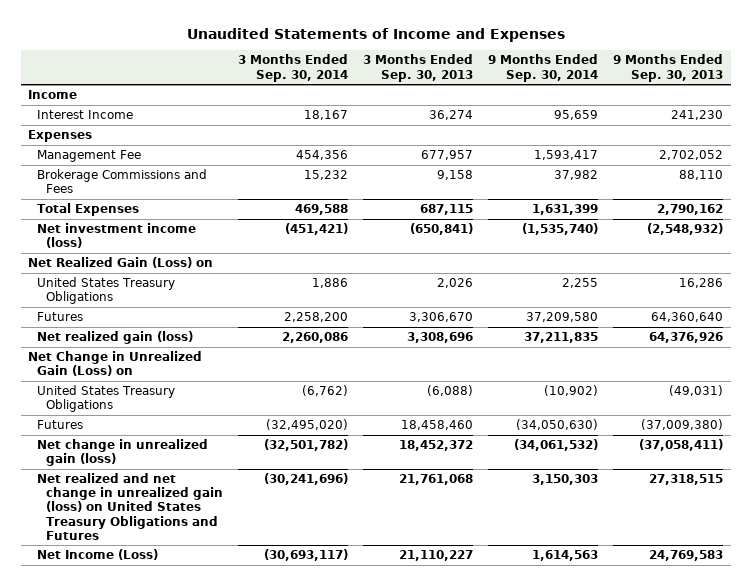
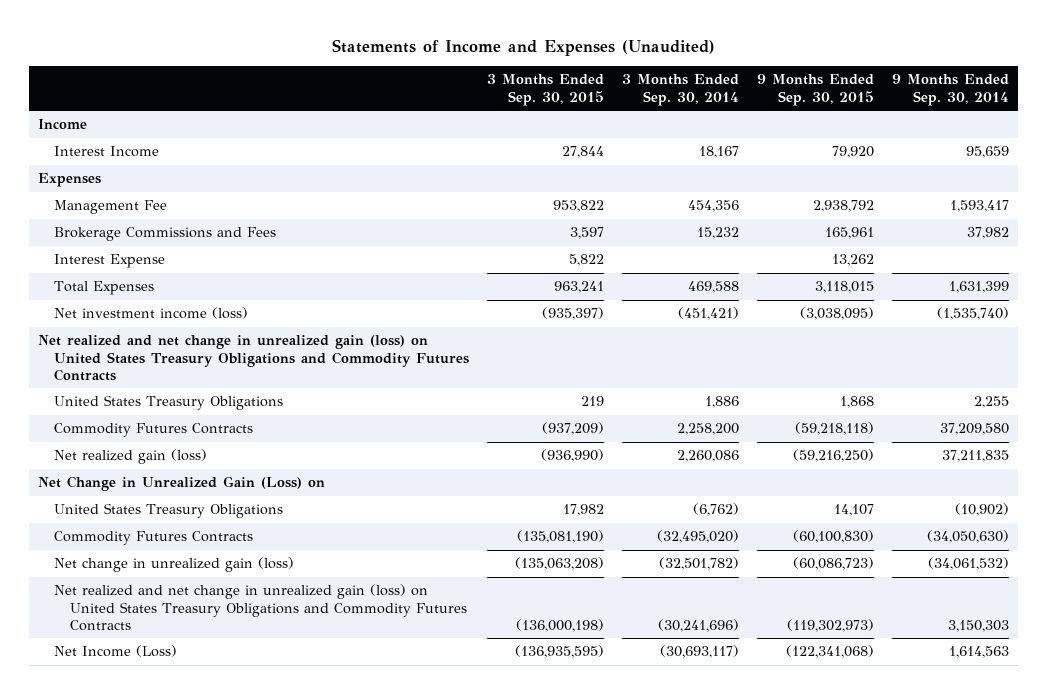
[186,27,565,42] Unaudited Statements of Income and Expenses -> [331,38,715,56] Statements of Income and Expenses (Unaudited)
[362,54,473,82] 3 Months Ended Sep. 30, 2013 -> none
[613,54,724,82] 9 Months Ended Sep. 30, 2013 -> none
none -> [487,74,605,106] 3 Months Ended Sep. 30, 2015
none -> [757,74,875,106] 9 Months Ended Sep. 30, 2015
none -> [54,254,166,269] Interest Expense
[28,257,214,269] Net Realized Gain (Loss) on -> none
none -> [38,335,470,381] Net realized and net change in unrealized gain (loss) on United States Treasury Obligations and Commodity Futures Contracts
[37,312,84,322] Futures -> [54,423,254,438] Commodity Futures Contracts
[37,420,84,430] Futures -> [54,531,254,546] Commodity Futures Contracts
[37,473,223,540] Net realized and net change in unrealized gain (loss) on United States Treasury Obligations and Futures -> [54,584,468,631] Net realized and net change in unrealized gain (loss) on United States Treasury Obligations and Commodity Futures Contracts

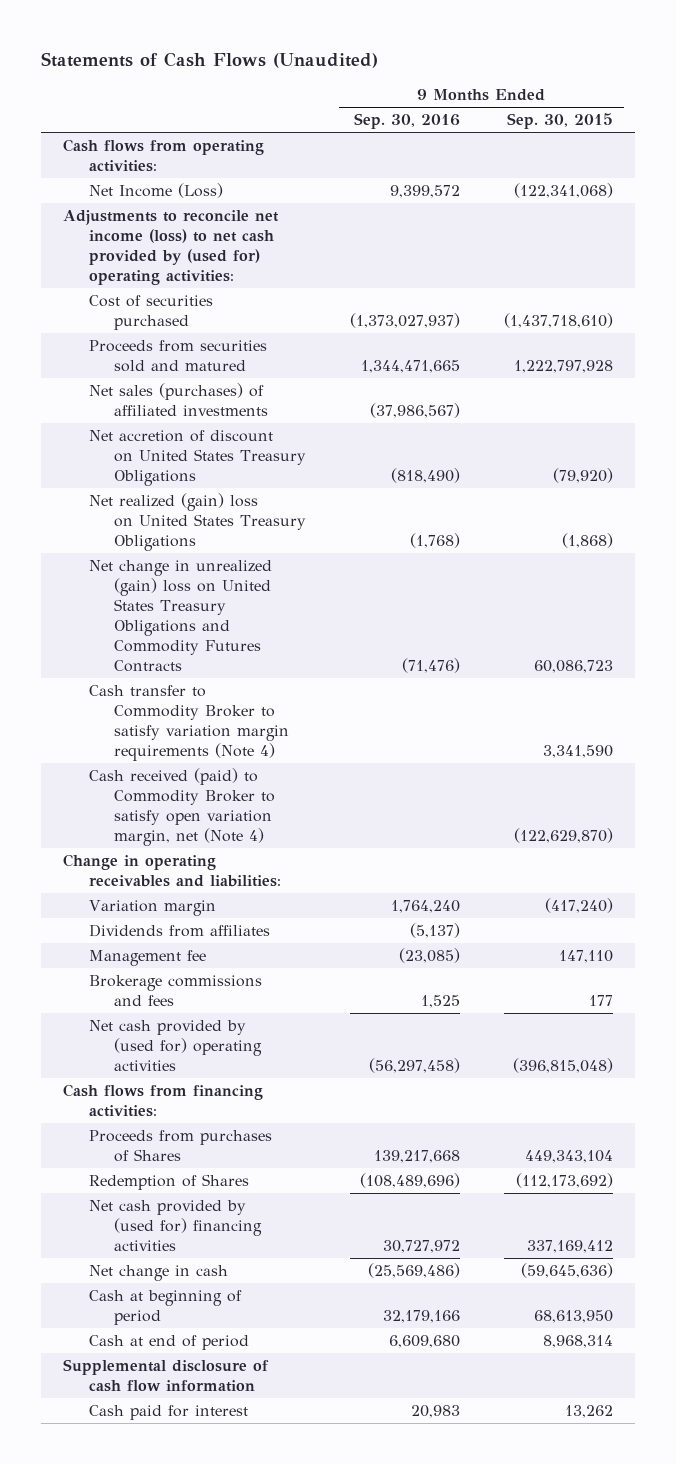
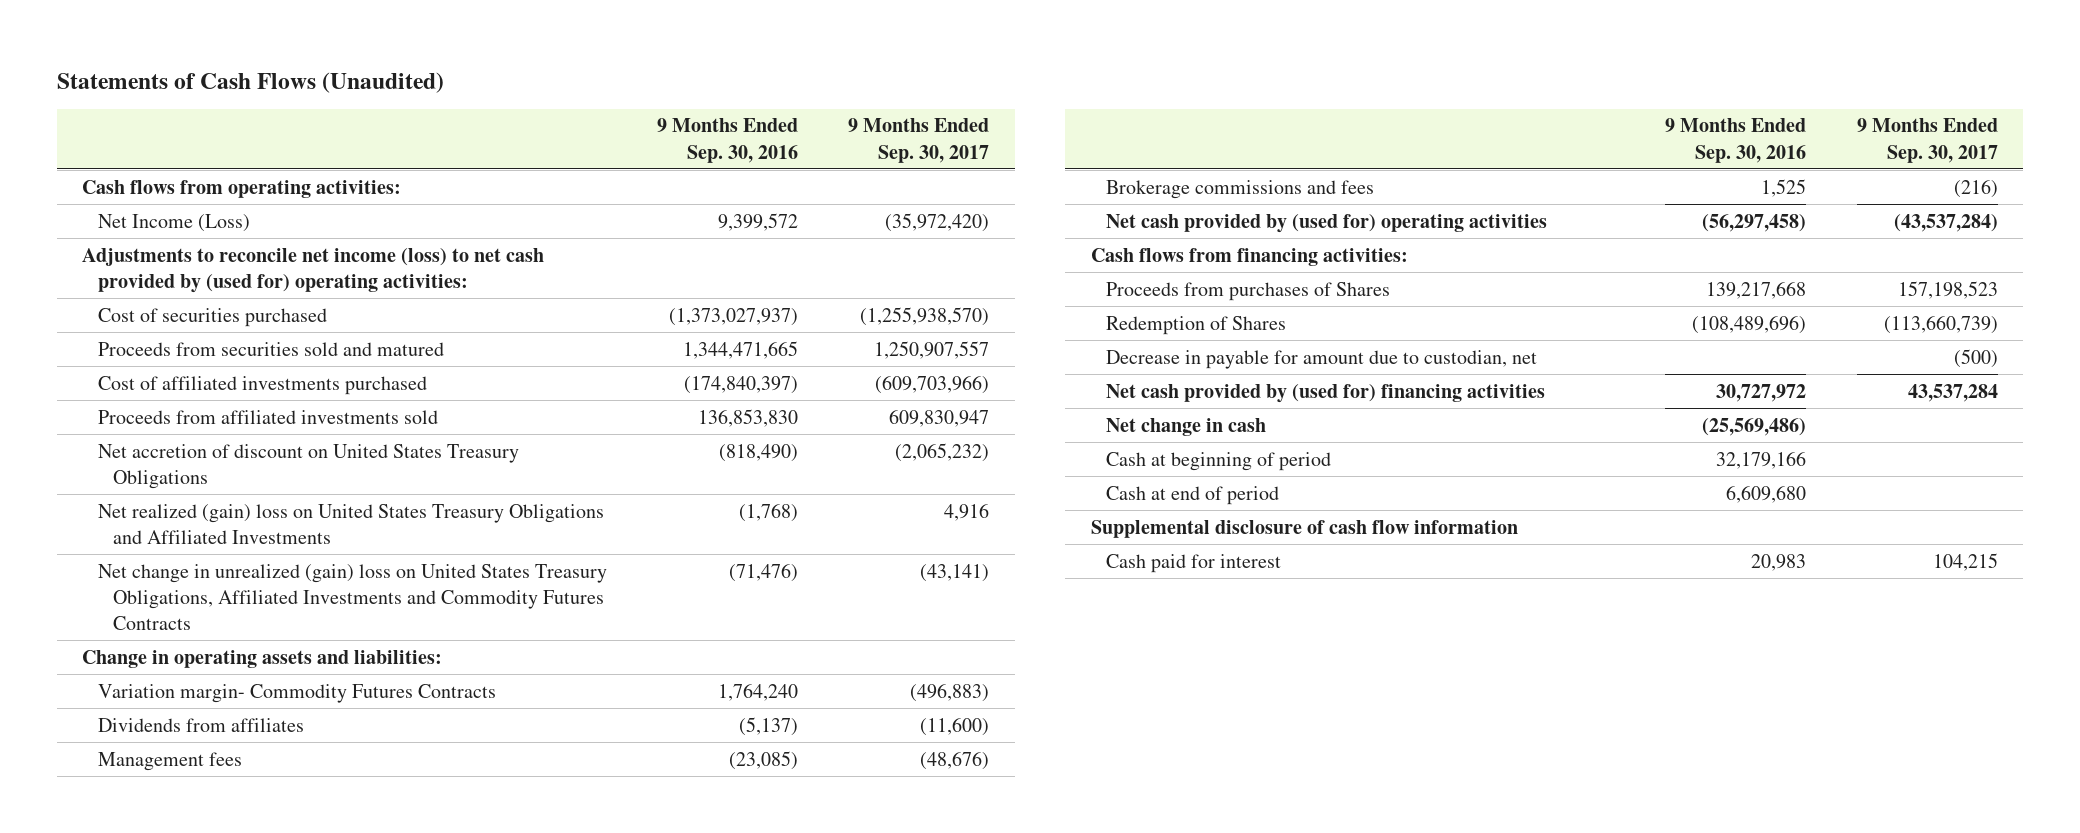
[506,113,613,130] Sep. 30, 2015 -> none
none -> [848,118,990,163] 9 Months Ended Sep. 30, 2017
[88,383,268,416] Net sales (purchases) of affiliated investments -> none
none -> [97,375,427,395] Cost of affiliated investments purchased
none -> [97,409,438,424] Proceeds from affiliated investments sold
[88,685,289,761] Cash transfer to Commodity Broker to satisfy variation margin requirements (Note 4) -> none
[88,768,275,846] Cash received (paid) to Commodity Broker to satisfy open variation margin, net (Note 4) -> none
[88,493,306,551] Net realized (gain) loss on United States Treasury Obligations -> [97,503,604,544] Net realized (gain) loss on United States Treasury Obligations and Affiliated Investments
[88,560,272,672] Net change in unrealized (gain) loss on United States Treasury Obligations and Commodity Futures Contracts -> [97,563,607,630] Net change in unrealized (gain) loss on United States Treasury Obligations, Affiliated Investments and Commodity Futures Contracts
[63,854,281,887] Change in operating receivables and liabilities: -> [82,649,443,668] Change in operating assets and liabilities:
[88,900,216,917] Variation margin -> [97,683,496,703] Variation margin- Commodity Futures Contracts
[88,950,206,967] Management fee -> [97,751,242,771] Management fees
none -> [1105,349,1537,369] Decrease in payable for amount due to custodian, net

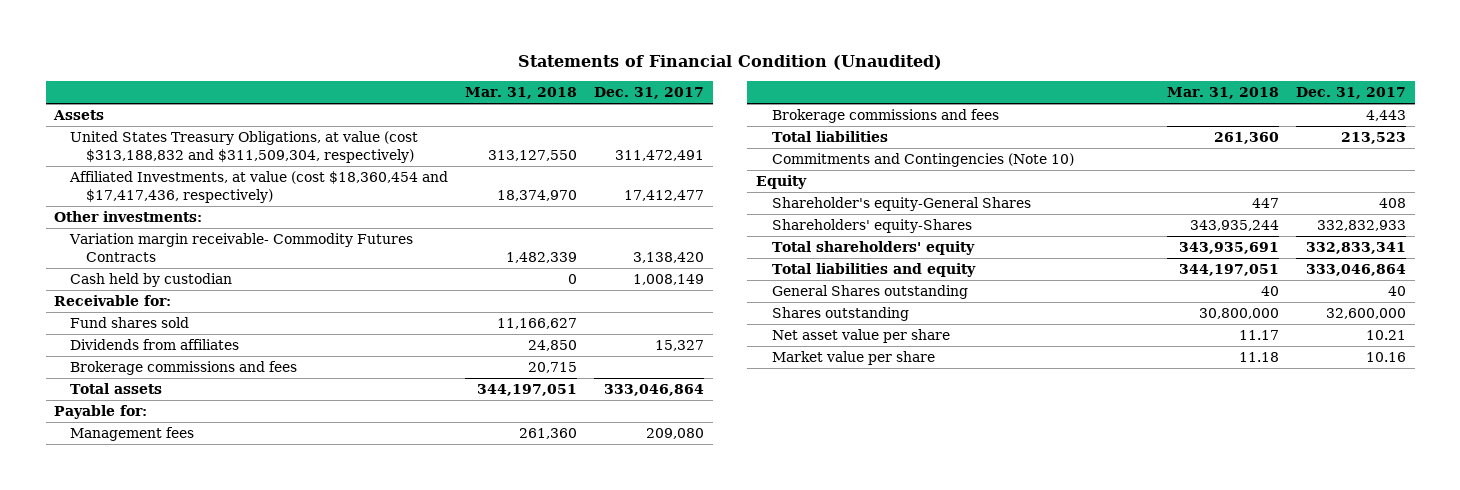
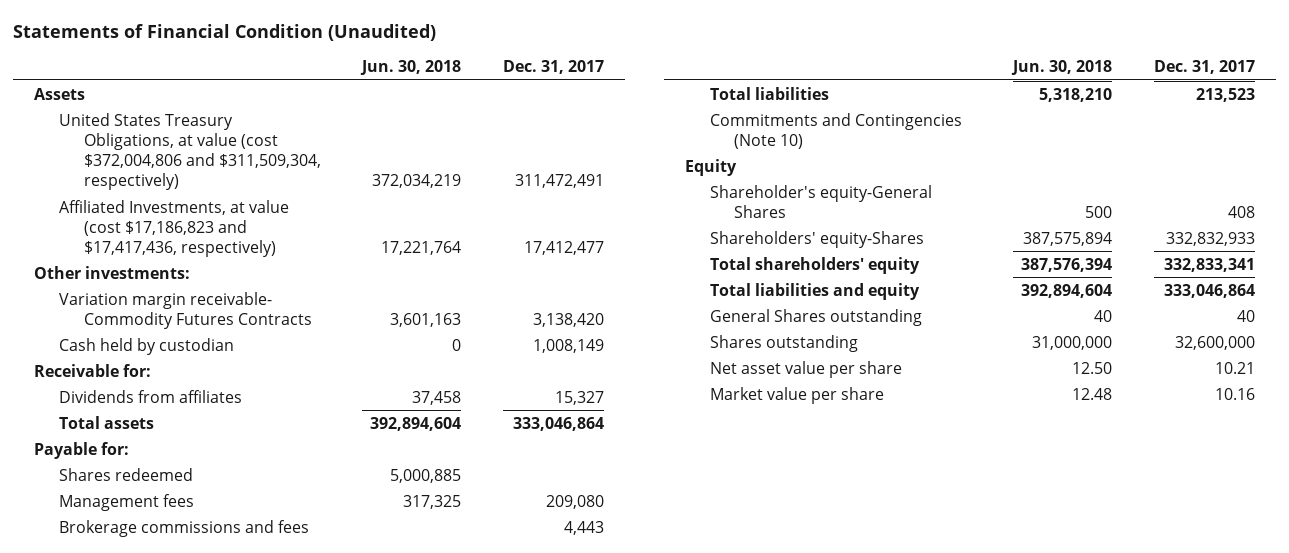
[465,87,578,100] Mar. 31, 2018 -> none
none -> [360,60,462,76] Jun. 30, 2018
[70,131,419,163] United States Treasury Obligations, at value (cost $313,188,832 and $311,509,304, respectively) -> [58,112,321,190] United States Treasury Obligations, at value (cost $372,004,806 and $311,509,304, respectively)
[69,171,449,203] Affiliated Investments, at value (cost $18,360,454 and $17,417,436, respectively) -> [58,199,289,257] Affiliated Investments, at value (cost $17,186,823 and $17,417,436, respectively)
[70,317,190,329] Fund shares sold -> none
[70,361,298,376] Brokerage commissions and fees -> none
none -> [58,467,193,481] Shares redeemed

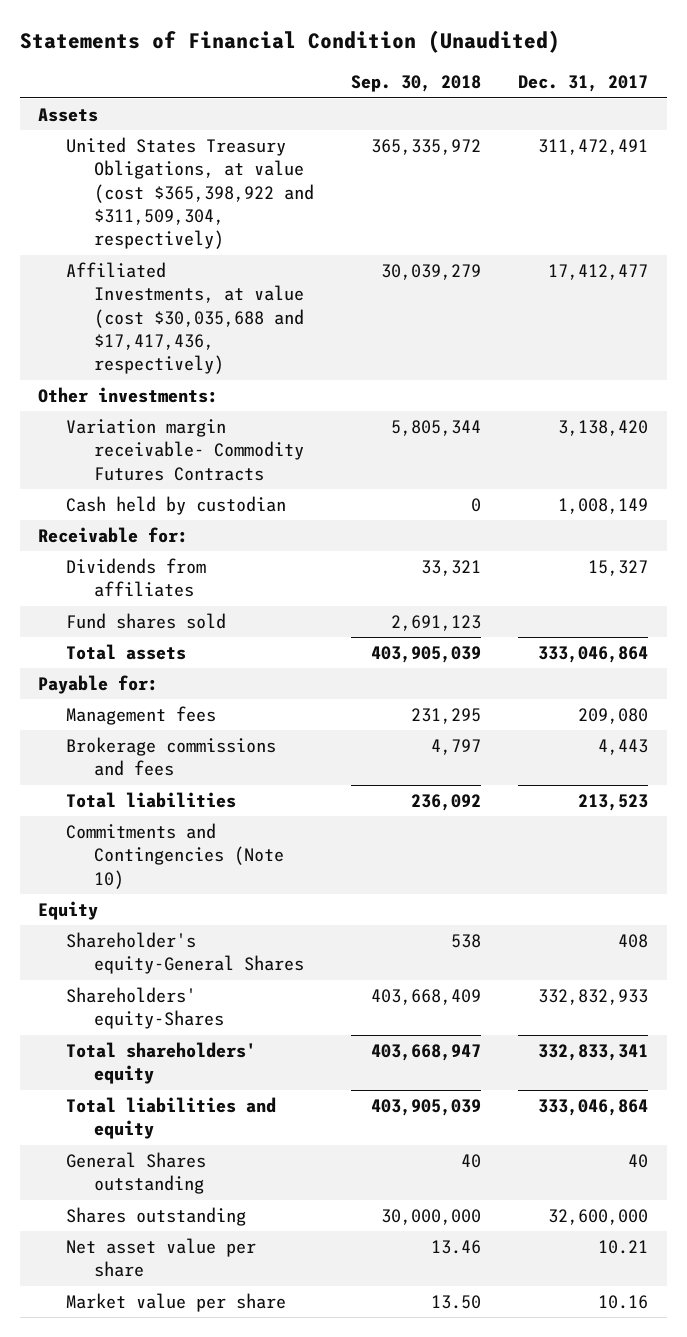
[360,60,462,76] Jun. 30, 2018 -> none
none -> [350,75,481,93] Sep. 30, 2018
[58,112,321,190] United States Treasury Obligations, at value (cost $372,004,806 and $311,509,304, respectively) -> [66,137,314,250] United States Treasury Obligations, at value (cost $365,398,922 and $311,509,304, respectively)
[58,199,289,257] Affiliated Investments, at value (cost $17,186,823 and $17,417,436, respectively) -> [66,262,304,375] Affiliated Investments, at value (cost $30,035,688 and $17,417,436, respectively)
none -> [66,613,227,630] Fund shares sold
[58,467,193,481] Shares redeemed -> none

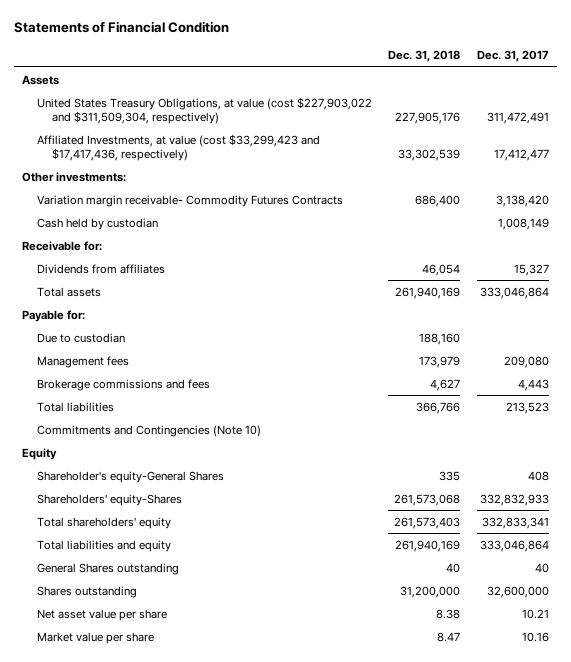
[19,30,560,54] Statements of Financial Condition (Unaudited) -> [14,21,230,34] Statements of Financial Condition
[350,75,481,93] Sep. 30, 2018 -> none
none -> [388,50,461,63] Dec. 31, 2018
[66,137,314,250] United States Treasury Obligations, at value (cost $365,398,922 and $311,509,304, respectively) -> [37,96,373,124] United States Treasury Obligations, at value (cost $227,903,022 and $311,509,304, respectively)
[66,262,304,375] Affiliated Investments, at value (cost $30,035,688 and $17,417,436, respectively) -> [37,133,321,161] Affiliated Investments, at value (cost $33,299,423 and $17,417,436, respectively)
[66,613,227,630] Fund shares sold -> none
none -> [37,332,126,343] Due to custodian

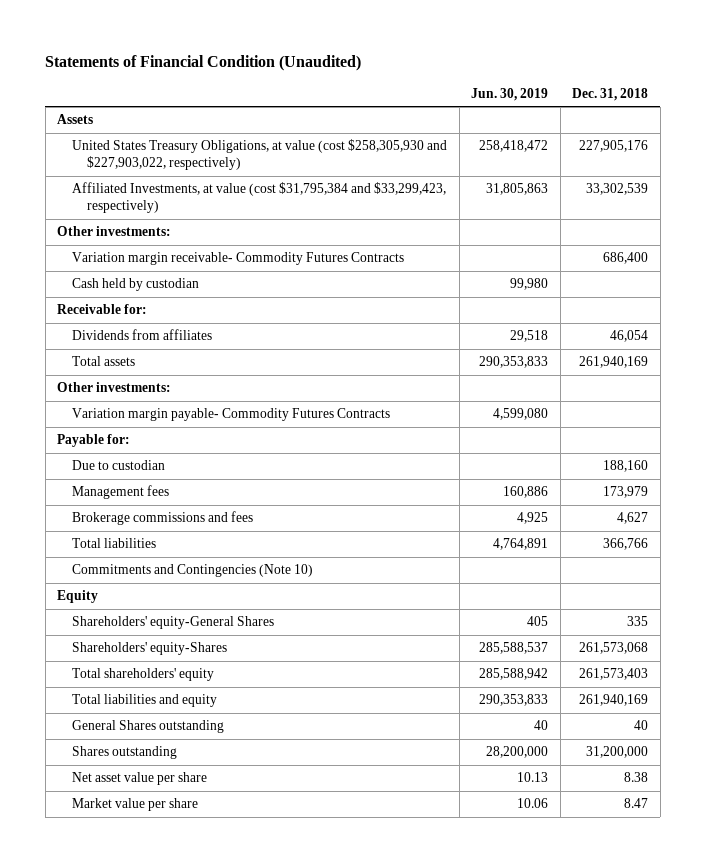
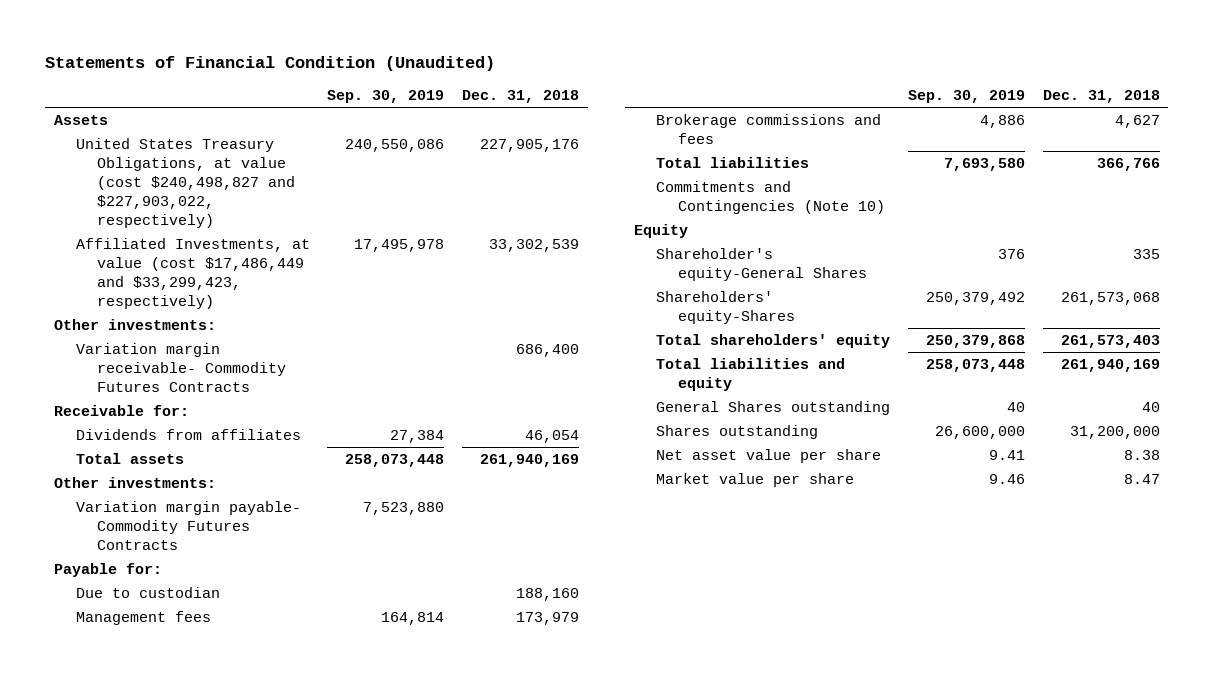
[471,87,549,101] Jun. 30, 2019 -> none
none -> [327,90,445,104] Sep. 30, 2019
[72,139,448,171] United States Treasury Obligations, at value (cost $258,305,930 and $227,903,022, respectively) -> [75,138,296,228] United States Treasury Obligations, at value (cost $240,498,827 and $227,903,022, respectively)
[72,182,447,214] Affiliated Investments, at value (cost $31,795,384 and $33,299,423, respectively) -> [75,238,310,309] Affiliated Investments, at value (cost $17,486,449 and $33,299,423, respectively)
[72,278,200,292] Cash held by custodian -> none
[72,616,275,630] Shareholders' equity-General Shares -> [655,248,867,282] Shareholder's equity-General Shares

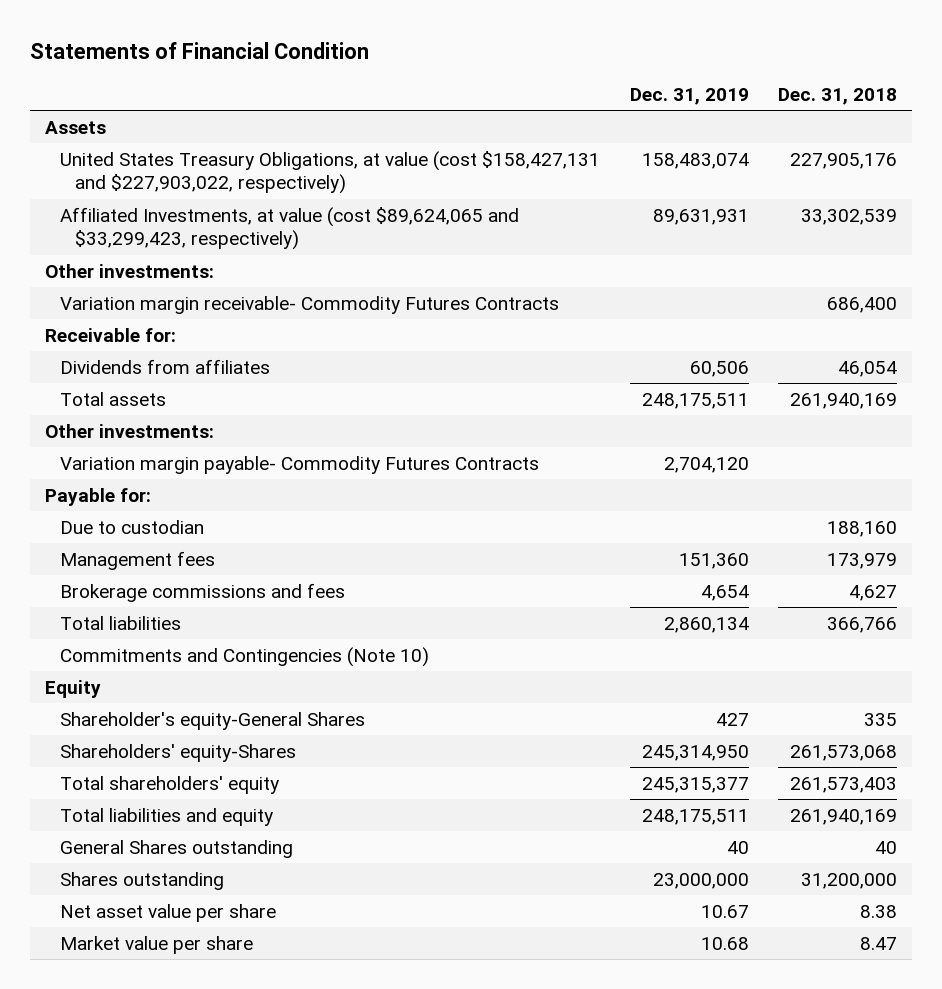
[44,56,495,72] Statements of Financial Condition (Unaudited) -> [29,42,369,60] Statements of Financial Condition
[327,90,445,104] Sep. 30, 2019 -> none
none -> [629,88,749,106] Dec. 31, 2019
[75,138,296,228] United States Treasury Obligations, at value (cost $240,498,827 and $227,903,022, respectively) -> [59,150,600,195] United States Treasury Obligations, at value (cost $158,427,131 and $227,903,022, respectively)
[75,238,310,309] Affiliated Investments, at value (cost $17,486,449 and $33,299,423, respectively) -> [59,206,519,251] Affiliated Investments, at value (cost $89,624,065 and $33,299,423, respectively)

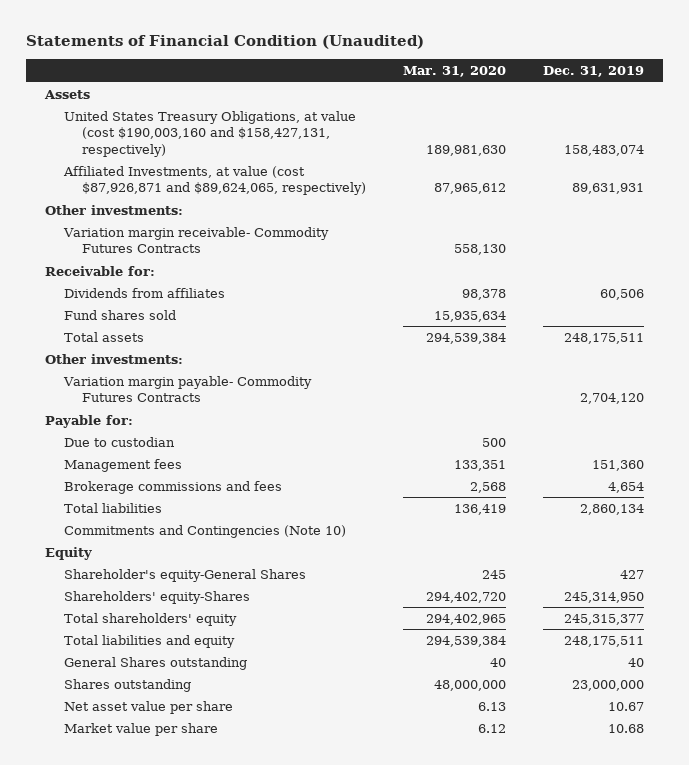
[29,42,369,60] Statements of Financial Condition -> [26,35,425,50] Statements of Financial Condition (Unaudited)
[778,88,898,106] Dec. 31, 2018 -> none
none -> [403,66,507,78] Mar. 31, 2020
[59,150,600,195] United States Treasury Obligations, at value (cost $158,427,131 and $227,903,022, respectively) -> [63,110,356,157] United States Treasury Obligations, at value (cost $190,003,160 and $158,427,131, respectively)
[59,206,519,251] Affiliated Investments, at value (cost $89,624,065 and $33,299,423, respectively) -> [62,165,367,196] Affiliated Investments, at value (cost $87,926,871 and $89,624,065, respectively)
none -> [63,309,176,320] Fund shares sold

